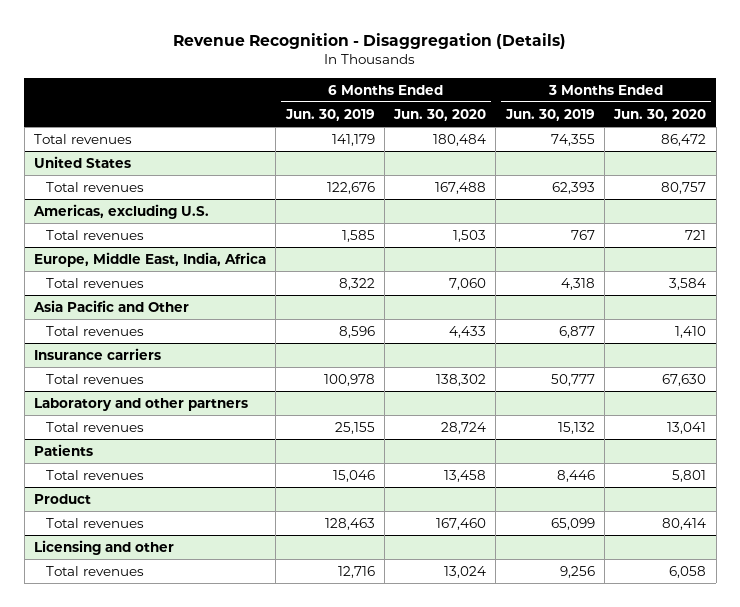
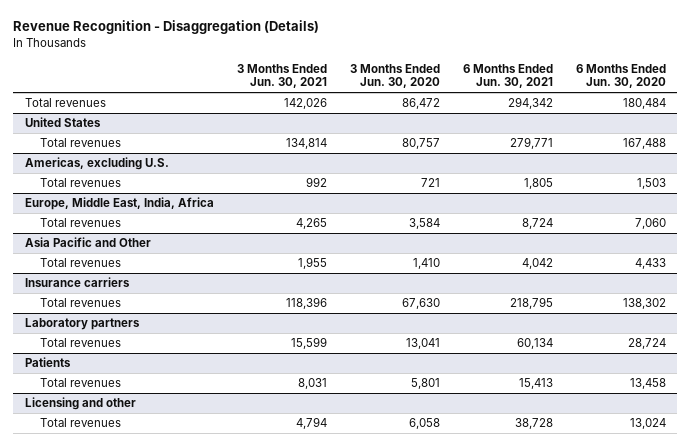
[284,108,375,121] Jun. 30, 2019 -> none
[504,108,595,121] Jun. 30, 2019 -> none
none -> [236,63,327,89] 3 Months Ended Jun. 30, 2021
none -> [462,63,553,89] 6 Months Ended Jun. 30, 2021
[34,397,249,411] Laboratory and other partners -> [24,318,140,331] Laboratory partners
[34,493,92,504] Product -> none
[46,517,145,528] Total revenues -> none

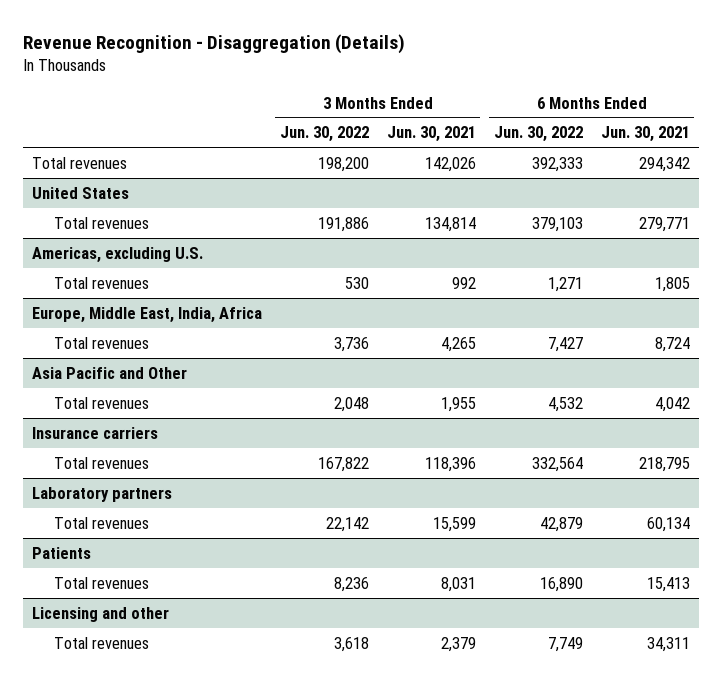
[349,63,440,89] 3 Months Ended Jun. 30, 2020 -> none
[575,63,666,89] 6 Months Ended Jun. 30, 2020 -> none
none -> [279,126,369,143] Jun. 30, 2022
none -> [493,126,583,143] Jun. 30, 2022
[295,417,327,430] 4,794 -> [440,636,476,652] 2,379
[514,418,553,430] 38,728 -> [646,636,690,652] 34,311

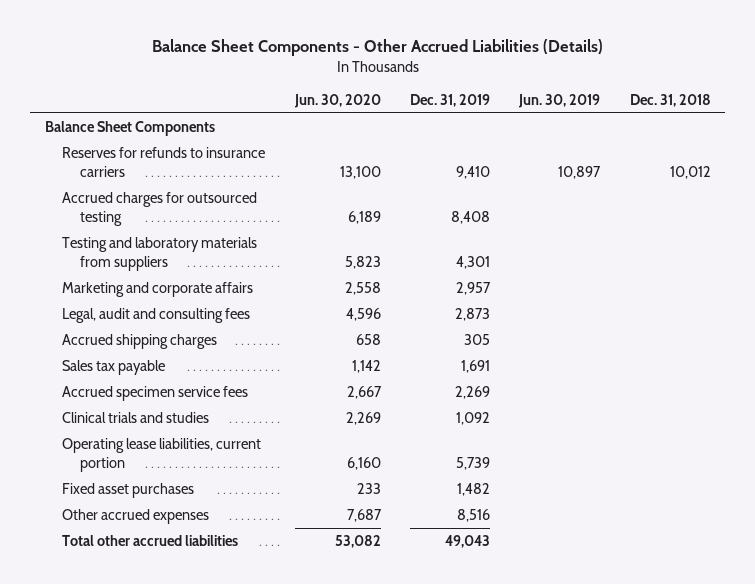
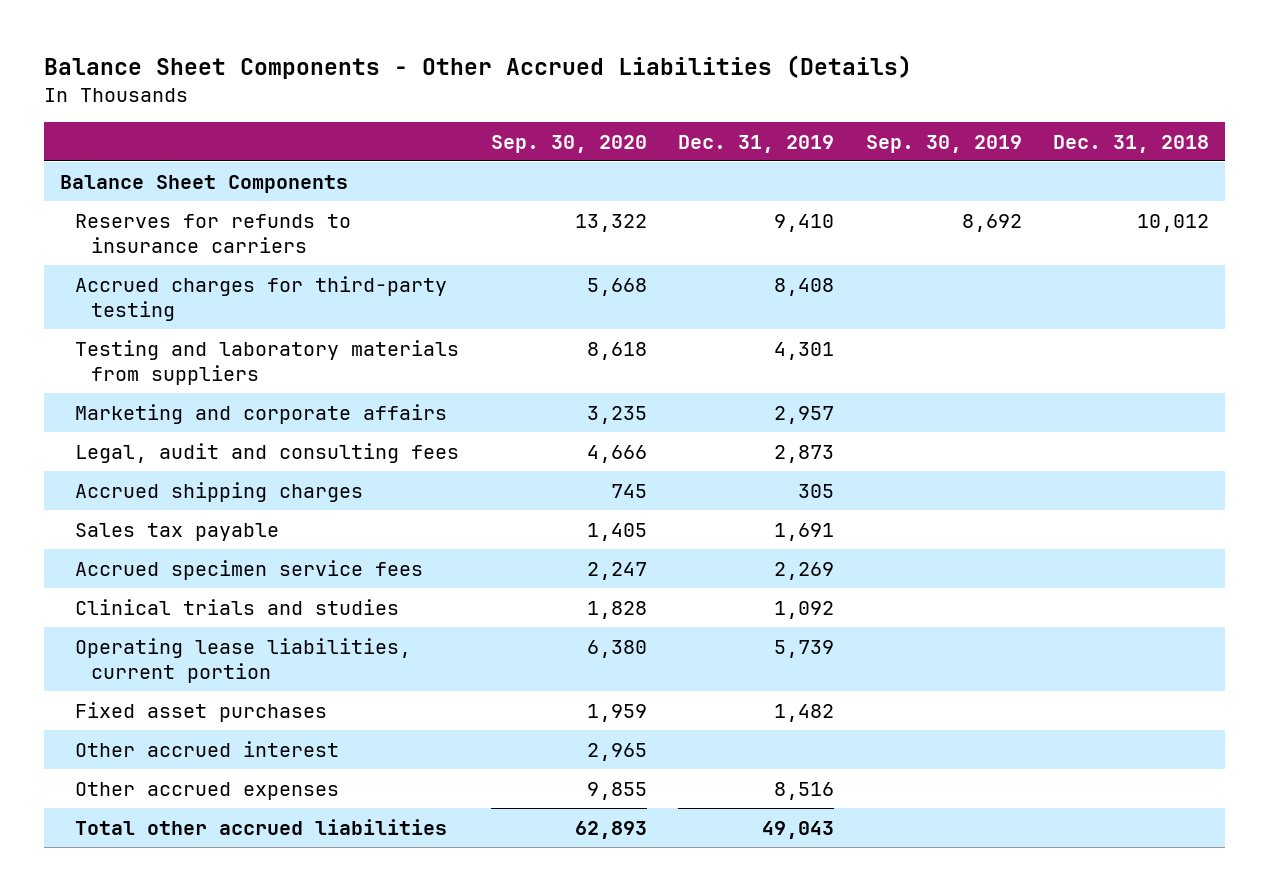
[293,93,381,108] Jun. 30, 2020 -> none
[518,93,601,108] Jun. 30, 2019 -> none
none -> [490,134,647,153] Sep. 30, 2020
none -> [865,134,1022,153] Sep. 30, 2019
[62,192,258,226] Accrued charges for outsourced testing -> [75,275,448,321] Accrued charges for third-party testing
none -> [75,740,340,757] Other accrued interest

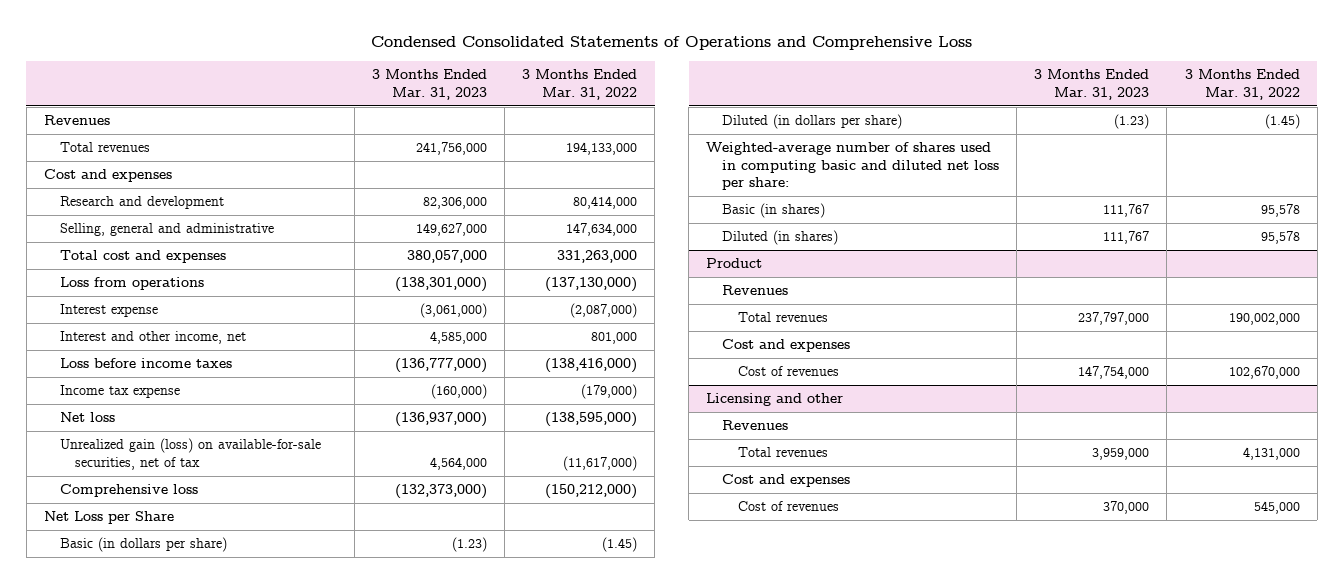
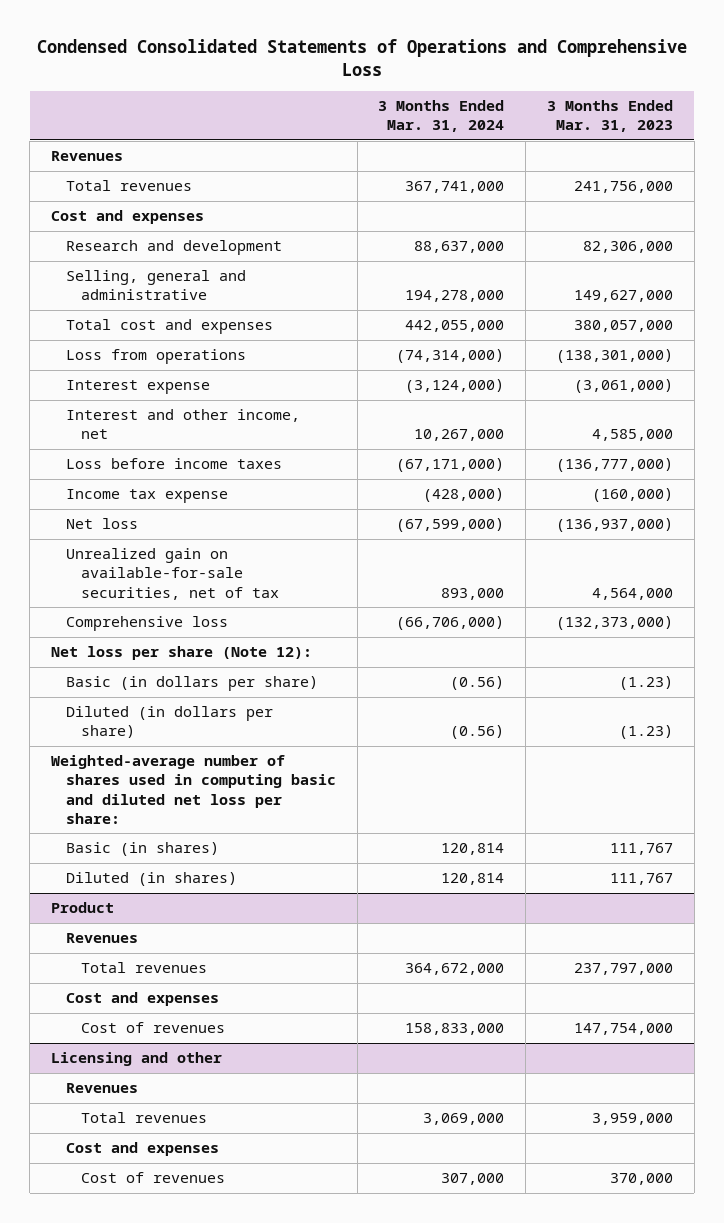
[522,69,638,100] 3 Months Ended Mar. 31, 2022 -> none
none -> [378,99,505,133] 3 Months Ended Mar. 31, 2024
[59,438,321,470] Unrealized gain (loss) on available-for-sale securities, net of tax -> [65,548,279,600] Unrealized gain on available-for-sale securities, net of tax
[44,511,175,525] Net Loss per Share -> [51,646,313,661] Net loss per share (Note 12):

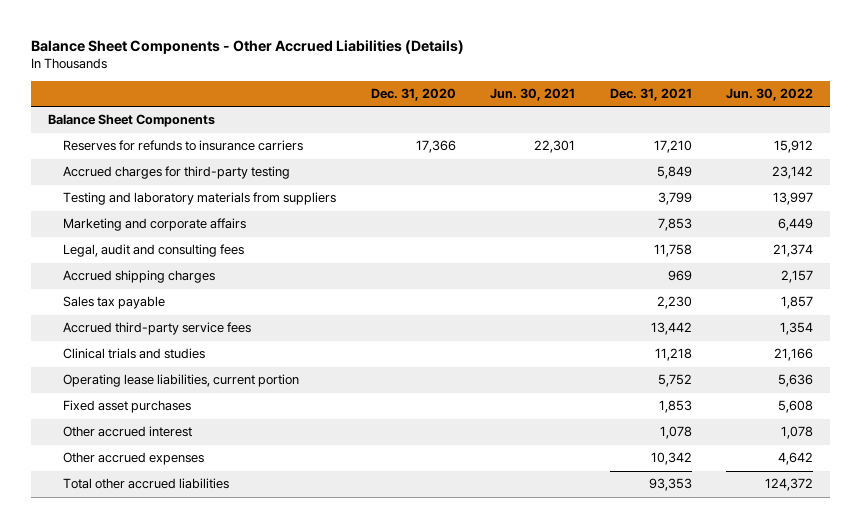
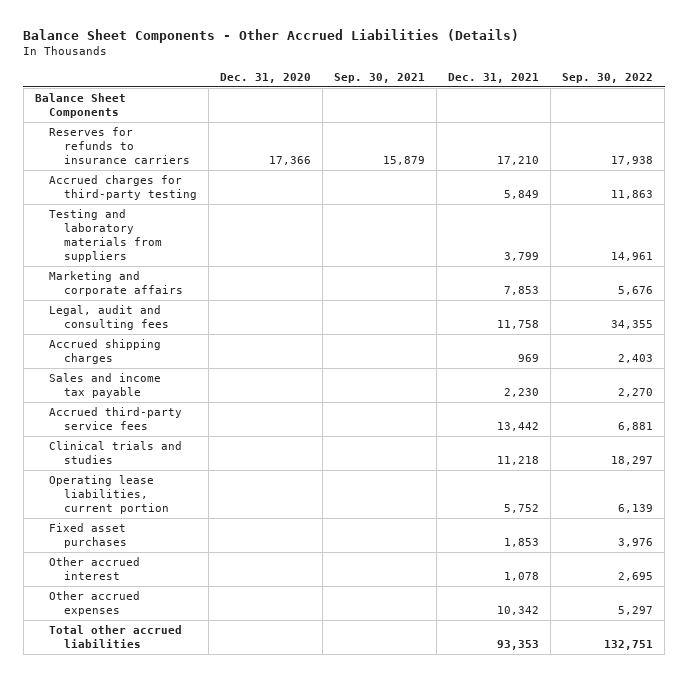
[490,87,576,101] Jun. 30, 2021 -> none
[725,87,813,101] Jun. 30, 2022 -> none
none -> [334,72,426,83] Sep. 30, 2021
none -> [562,72,654,83] Sep. 30, 2022
[63,296,166,310] Sales tax payable -> [49,373,162,399] Sales and income tax payable

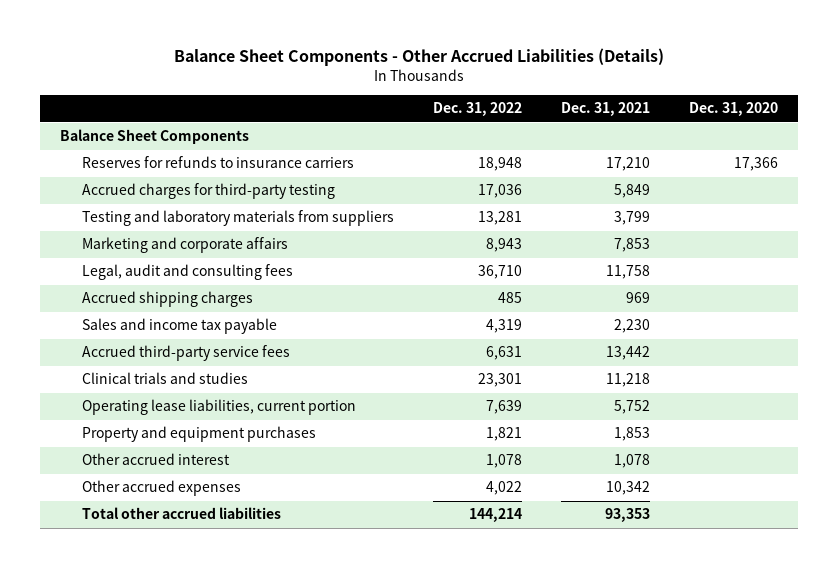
[334,72,426,83] Sep. 30, 2021 -> none
[562,72,654,83] Sep. 30, 2022 -> none
none -> [433,102,523,117] Dec. 31, 2022
[49,523,127,549] Fixed asset purchases -> [81,426,316,443] Property and equipment purchases

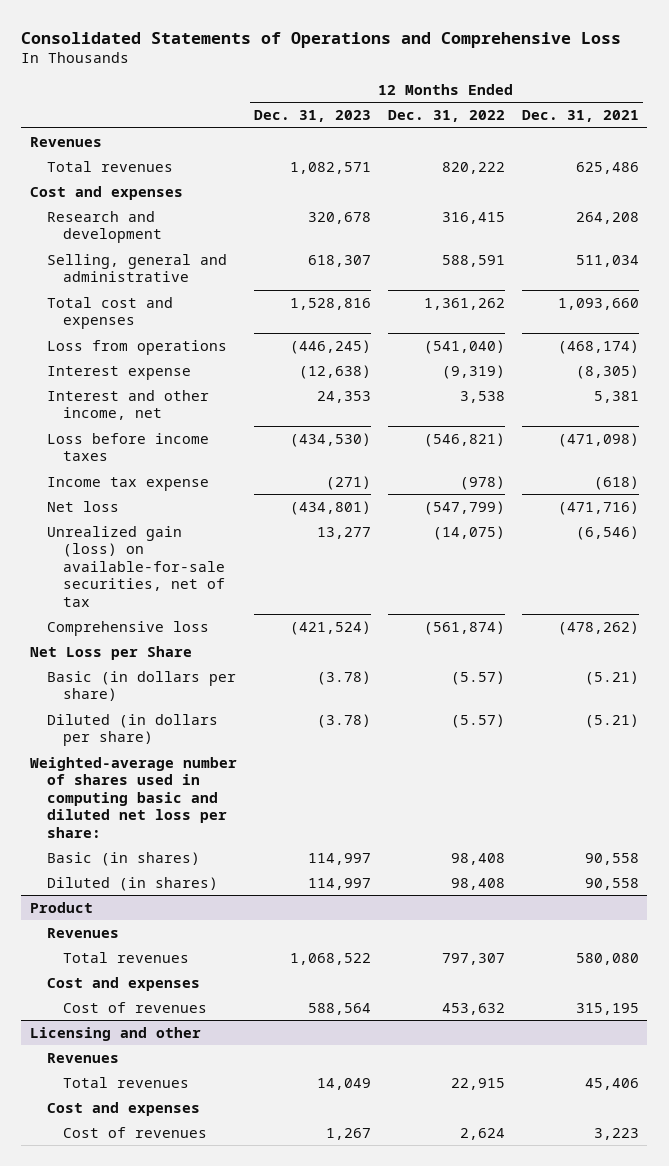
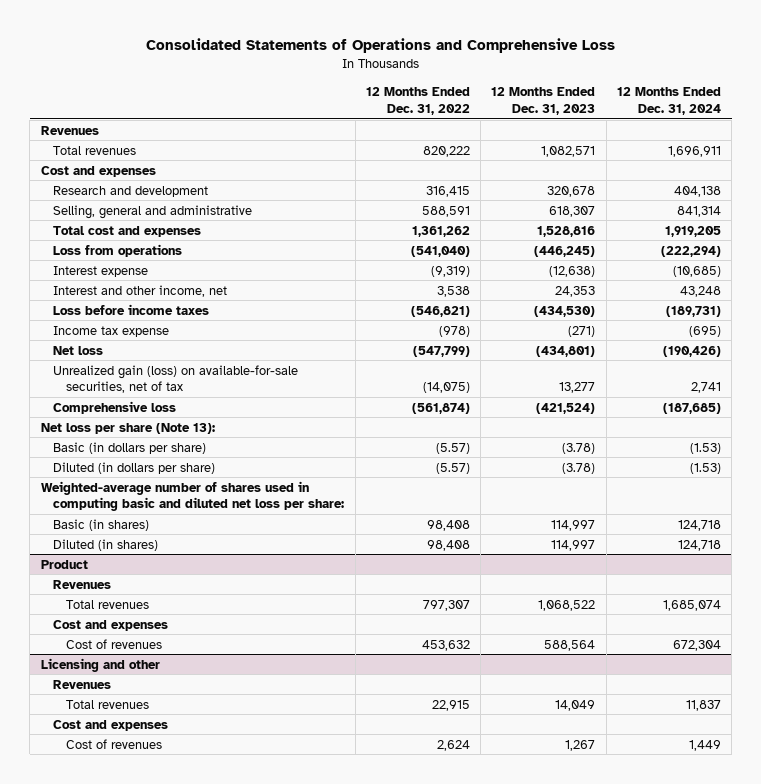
[521,110,639,123] Dec. 31, 2021 -> none
none -> [616,87,721,115] 12 Months Ended Dec. 31, 2024
[29,645,192,660] Net Loss per Share -> [40,422,215,434] Net loss per share (Note 13):

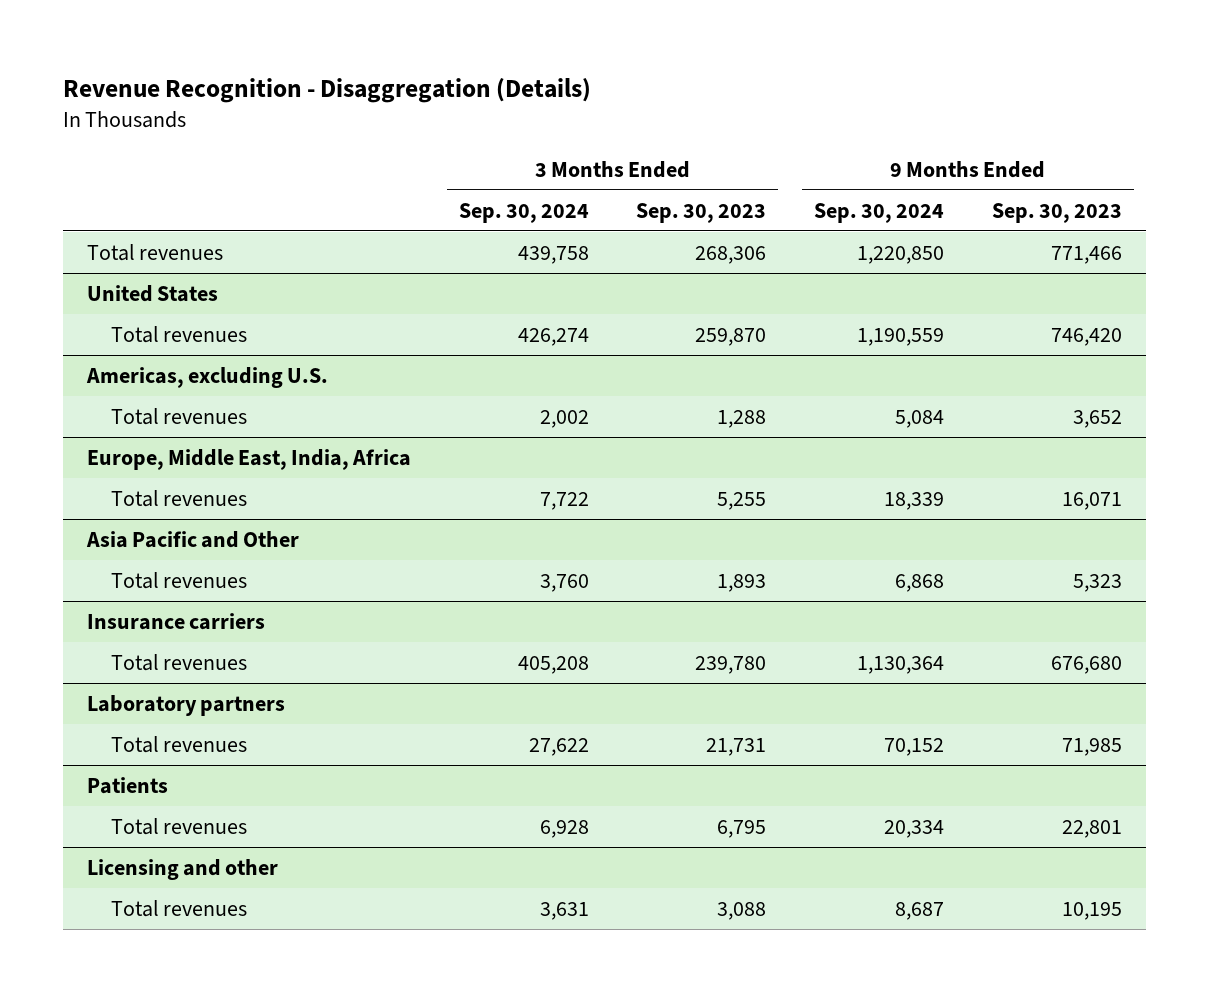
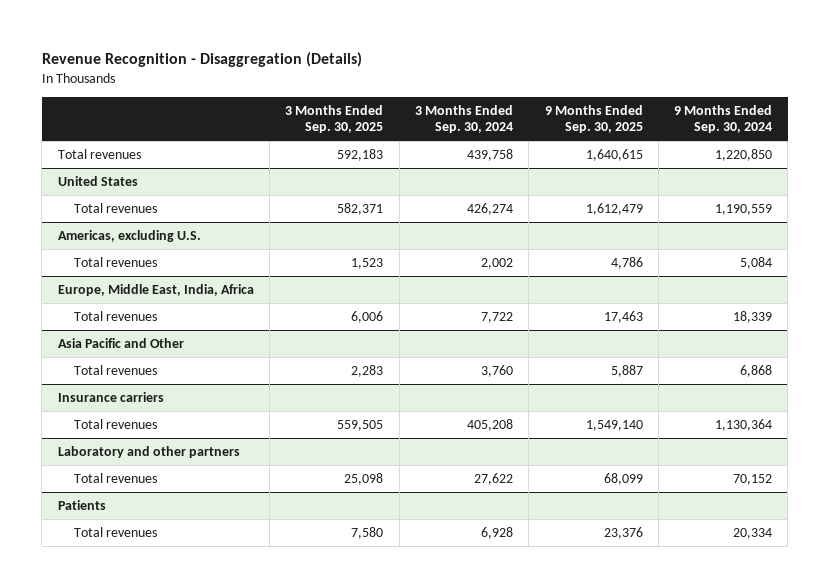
[636,202,767,223] Sep. 30, 2023 -> none
[991,202,1122,223] Sep. 30, 2023 -> none
none -> [285,104,384,134] 3 Months Ended Sep. 30, 2025
none -> [544,104,643,134] 9 Months Ended Sep. 30, 2025
[87,694,286,716] Laboratory partners -> [57,446,240,459] Laboratory and other partners
[87,858,279,880] Licensing and other -> none
[110,899,247,917] Total revenues -> none

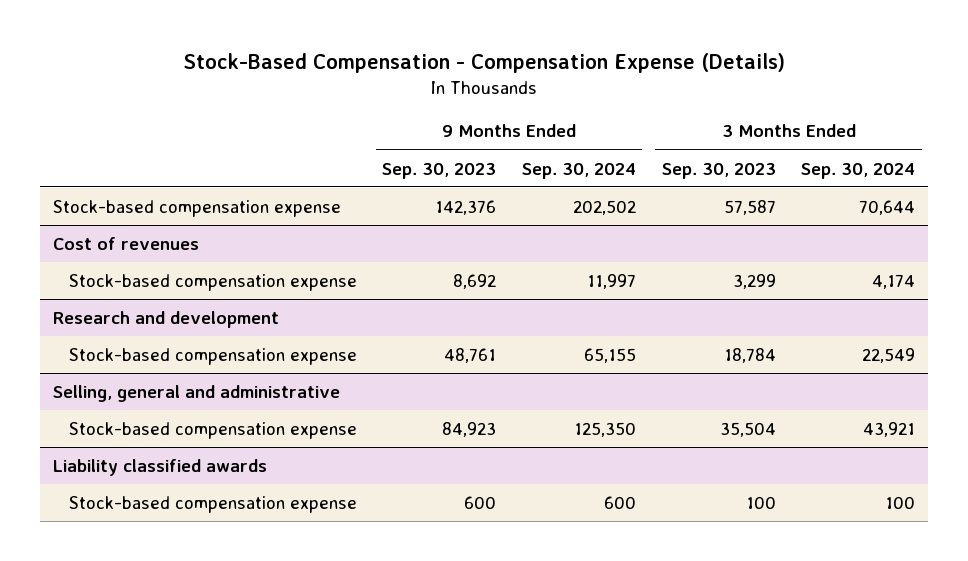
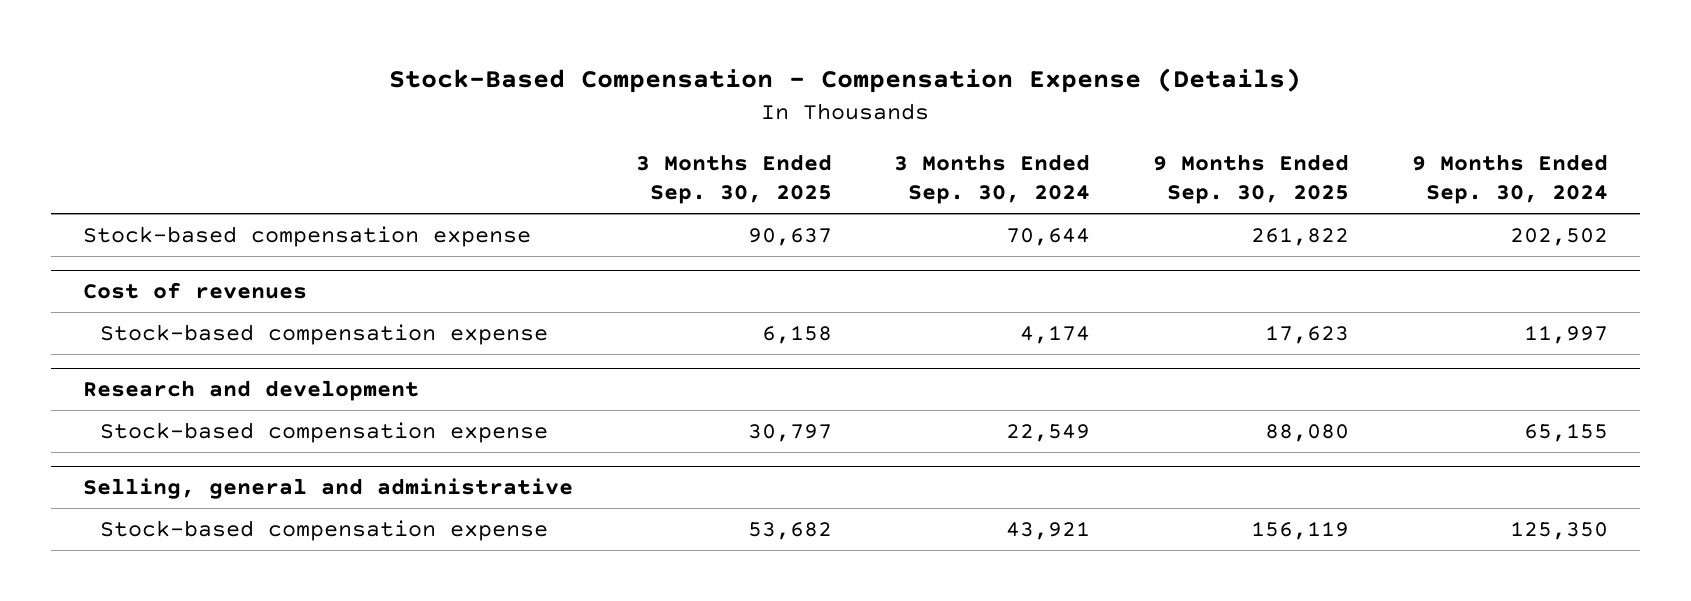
[382,162,497,179] Sep. 30, 2023 -> none
[661,162,776,179] Sep. 30, 2023 -> none
none -> [635,153,832,205] 3 Months Ended Sep. 30, 2025
none -> [1153,153,1350,205] 9 Months Ended Sep. 30, 2025
[53,458,268,476] Liability classified awards -> none
[68,495,357,513] Stock-based compensation expense -> none

